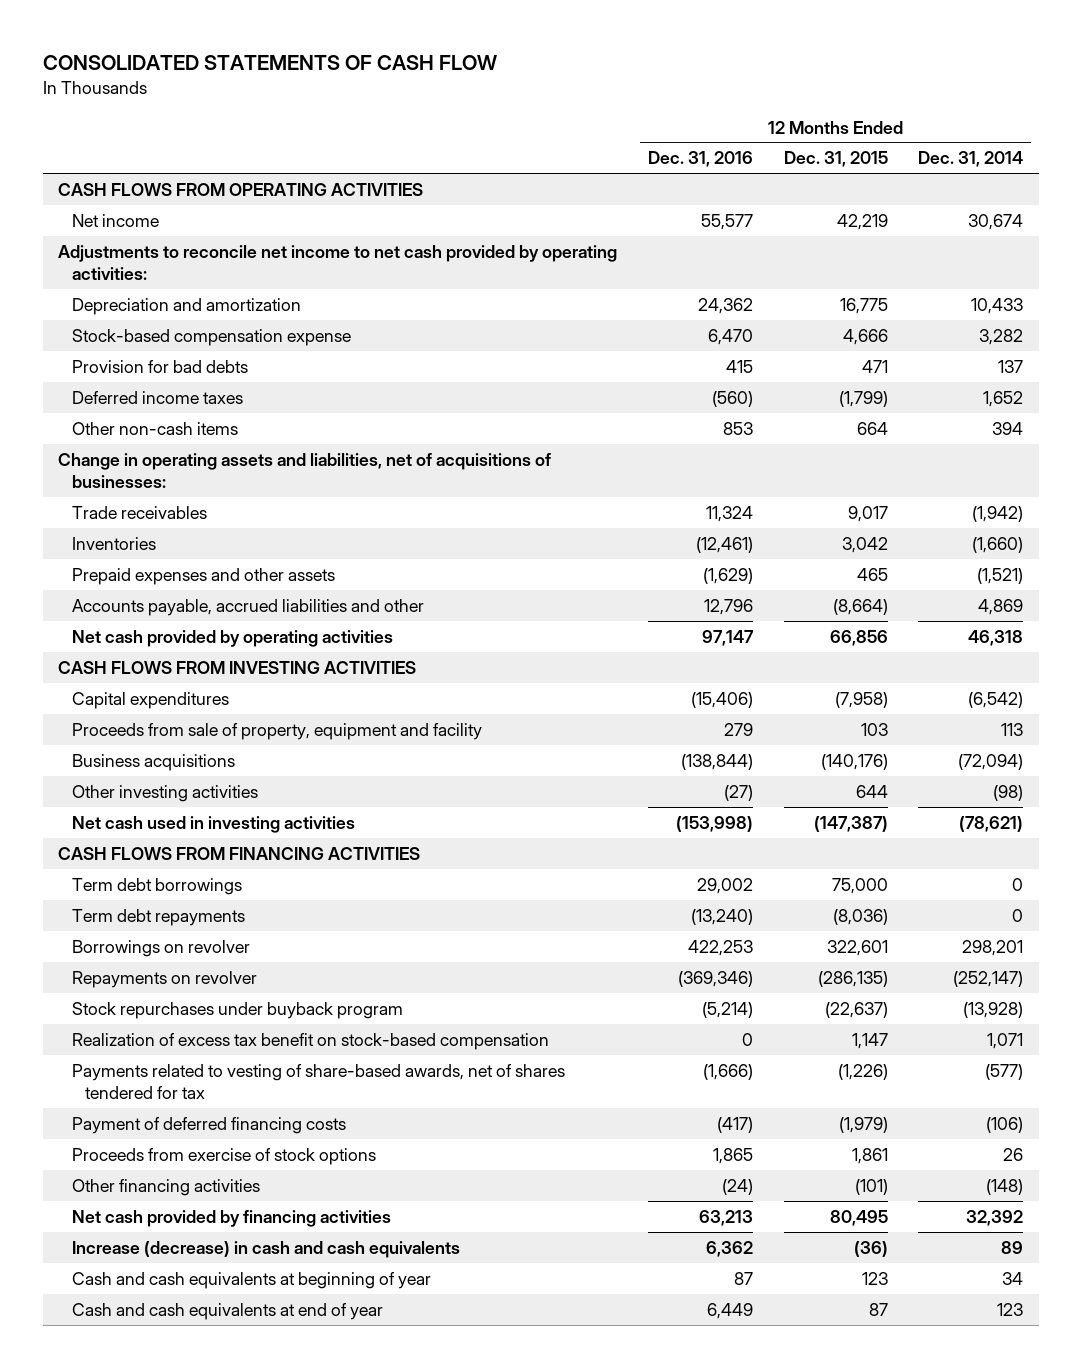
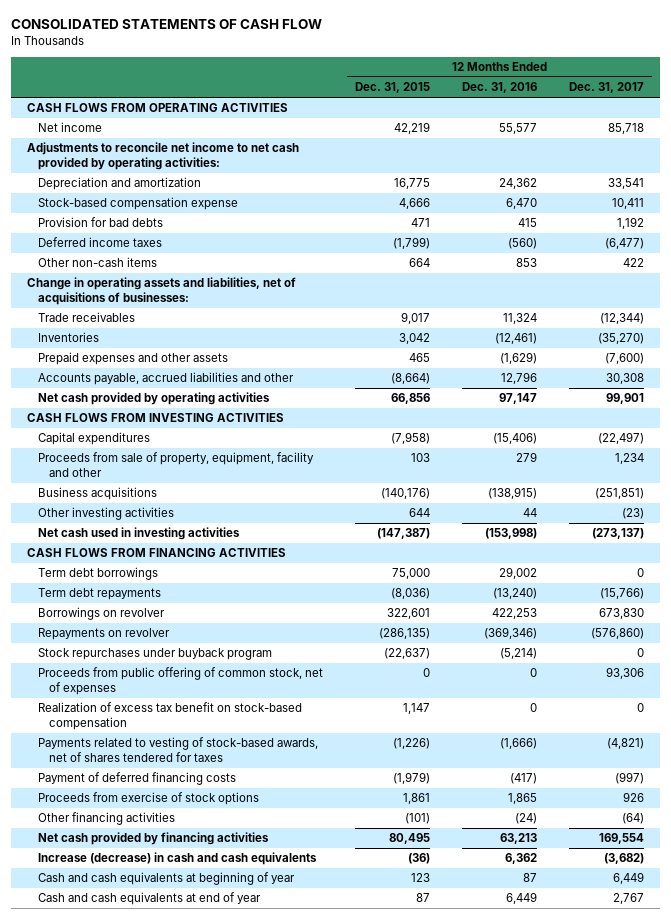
[918,151,1024,168] Dec. 31, 2014 -> none
none -> [569,82,645,94] Dec. 31, 2017
[71,722,482,740] Proceeds from sale of property, equipment and facility -> [38,452,315,478] Proceeds from sale of property, equipment, facility and other
[680,753,753,770] (138,844) -> [488,487,538,500] (138,915)
[723,784,753,801] (27) -> [523,508,538,518] 44
none -> [38,667,324,696] Proceeds from public offering of common stock, net of expenses
[71,1063,565,1099] Payments related to vesting of share-based awards, net of shares tendered for tax -> [38,737,319,763] Payments related to vesting of stock-based awards, net of shares tendered for taxes

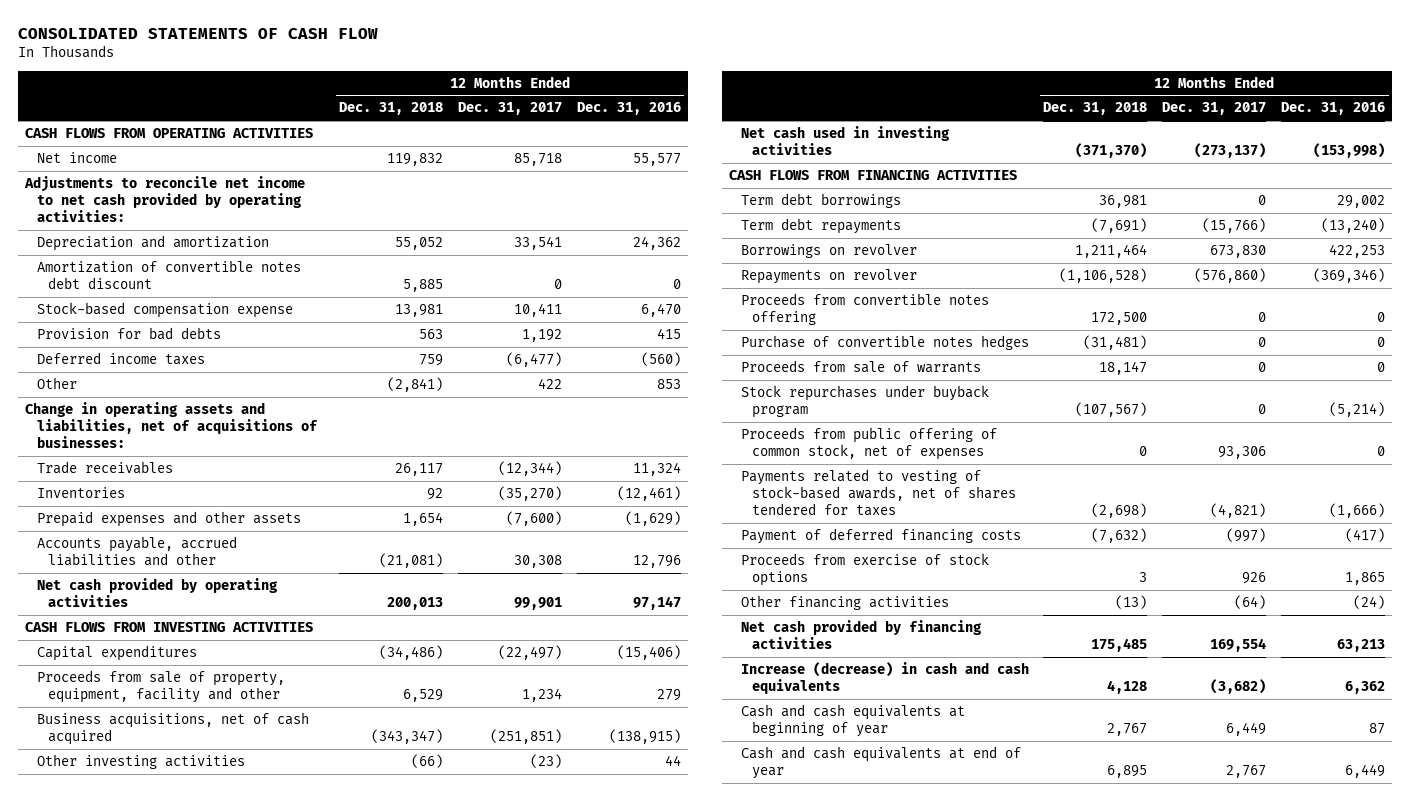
[355,82,431,94] Dec. 31, 2015 -> none
none -> [339,102,444,116] Dec. 31, 2018
none -> [36,260,301,290] Amortization of convertible notes debt discount
[38,257,158,268] Other non-cash items -> [36,377,77,390] Other
[38,487,158,501] Business acquisitions -> [36,712,309,746] Business acquisitions, net of cash acquired
none -> [740,293,989,326] Proceeds from convertible notes offering
none -> [740,335,1029,351] Purchase of convertible notes hedges
none -> [740,360,981,374] Proceeds from sale of warrants
[38,702,303,731] Realization of excess tax benefit on stock-based compensation -> none

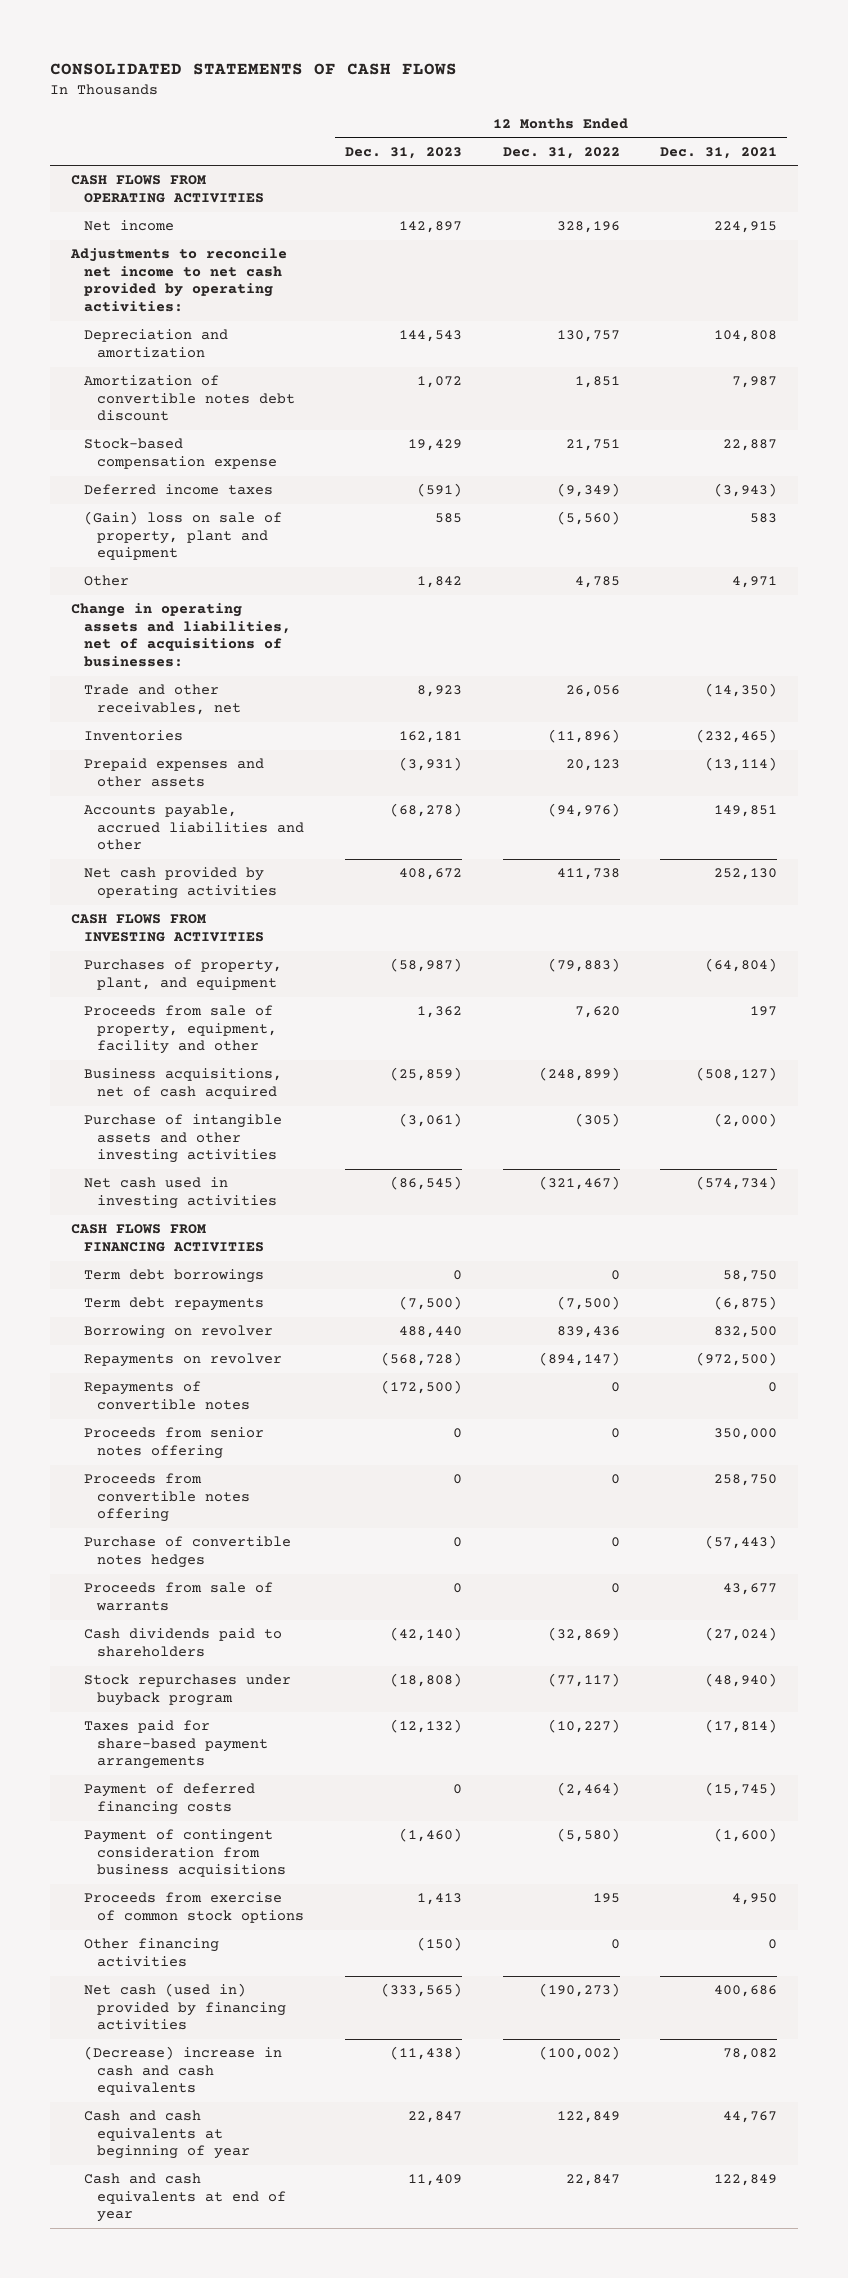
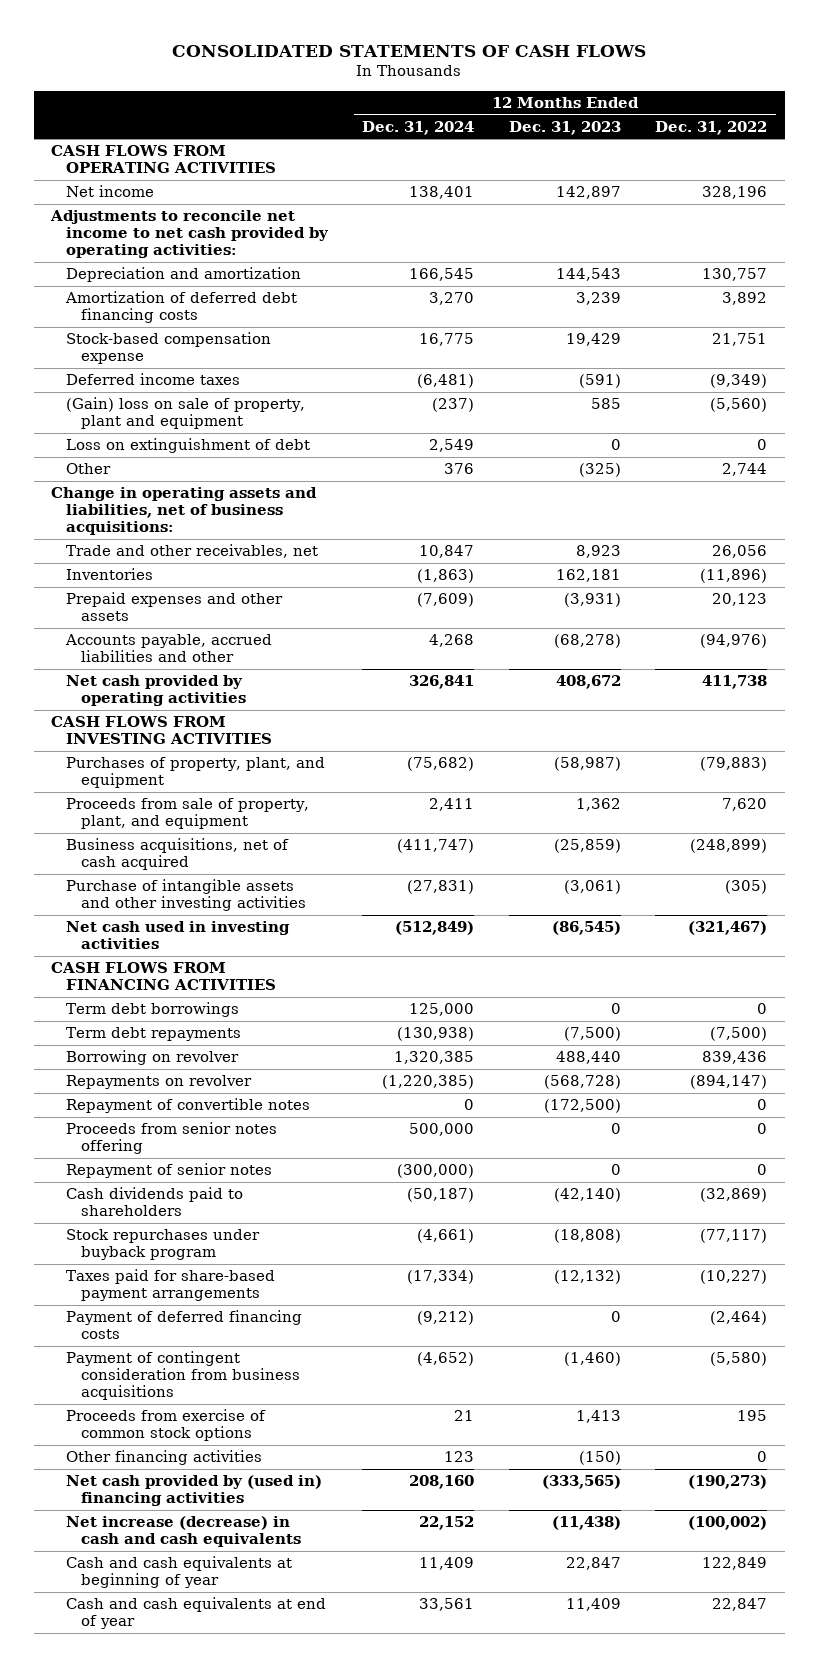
[660,146,778,159] Dec. 31, 2021 -> none
none -> [362,120,475,135] Dec. 31, 2024
[83,375,296,422] Amortization of convertible notes debt discount -> [64,291,297,324] Amortization of deferred debt financing costs
[416,376,462,389] 1,072 -> [575,292,621,306] 3,239
[574,376,620,389] 1,851 -> [722,292,768,306] 3,892
none -> [65,438,310,454] Loss on extinguishment of debt
[416,576,462,589] 1,842 -> [578,463,621,478] (325)
[574,576,620,589] 4,785 -> [722,463,768,477] 2,744
[70,603,291,668] Change in operating assets and liabilities, net of acquisitions of businesses: -> [51,487,318,535] Change in operating assets and liabilities, net of business acquisitions:
[83,1005,278,1055] Proceeds from sale of property, equipment, facility and other -> [65,798,309,830] Proceeds from sale of property, plant, and equipment
[83,1381,251,1410] Repayments of convertible notes -> [65,1098,310,1114] Repayment of convertible notes
[83,1473,251,1523] Proceeds from convertible notes offering -> none
[83,1536,291,1568] Purchase of convertible notes hedges -> none
[83,1582,273,1611] Proceeds from sale of warrants -> none
none -> [65,1163,272,1179] Repayment of senior notes
[83,1983,287,2031] Net cash (used in) provided by financing activities -> [65,1475,322,1507] Net cash provided by (used in) financing activities
[83,2046,282,2096] (Decrease) increase in cash and cash equivalents -> [65,1516,301,1548] Net increase (decrease) in cash and cash equivalents

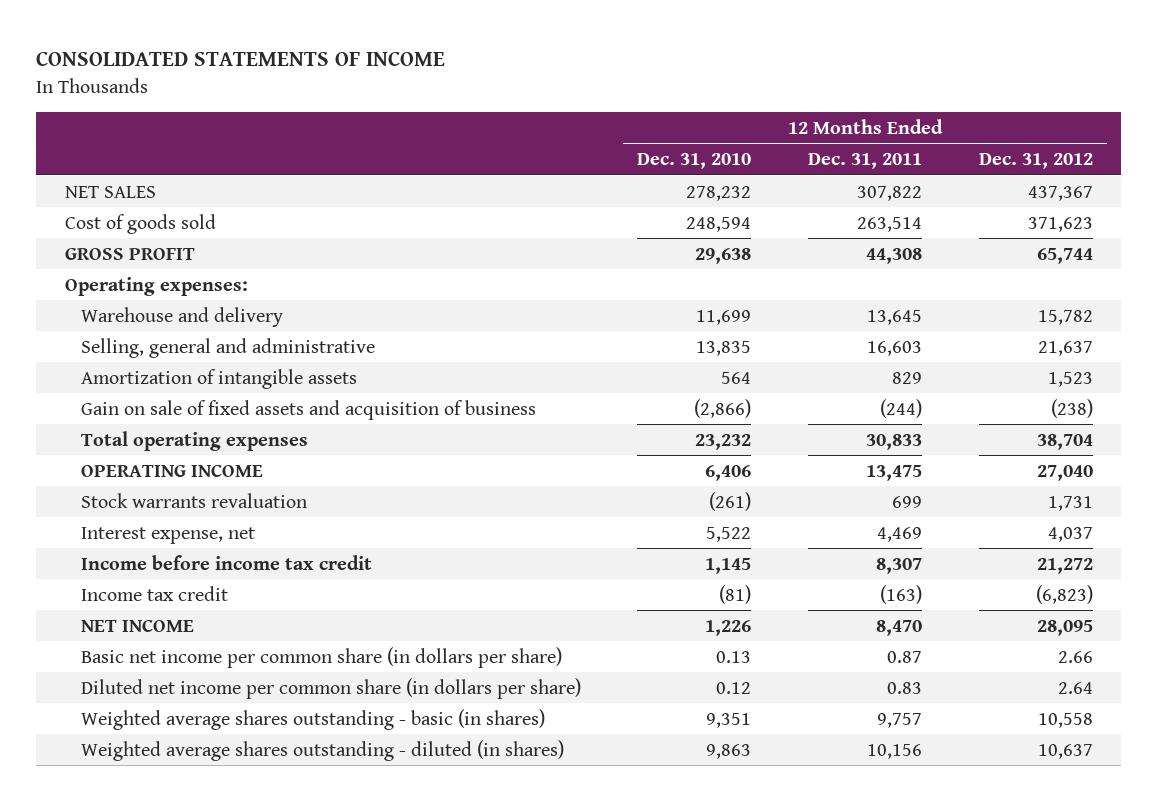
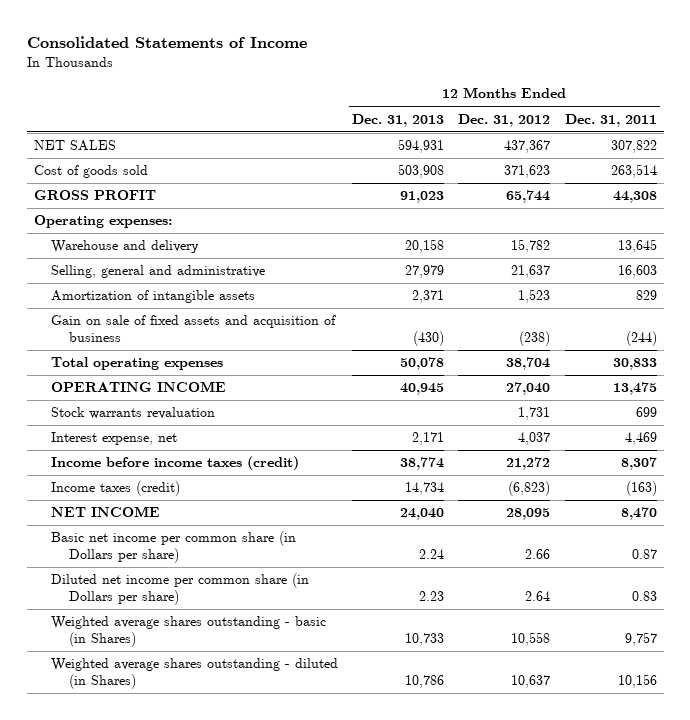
[36,51,446,67] CONSOLIDATED STATEMENTS OF INCOME -> [26,36,307,49] Consolidated Statements of Income
[637,152,752,169] Dec. 31, 2010 -> none
none -> [352,113,445,127] Dec. 31, 2013
[80,554,372,570] Income before income tax credit -> [51,456,300,471] Income before income taxes (credit)
[80,585,228,601] Income tax credit -> [51,481,181,497] Income taxes (credit)
[80,646,562,668] Basic net income per common share (in dollars per share) -> [51,531,297,564] Basic net income per common share (in Dollars per share)
[80,677,581,699] Diluted net income per common share (in dollars per share) -> [51,573,310,606] Diluted net income per common share (in Dollars per share)
[80,708,545,730] Weighted average shares outstanding - basic (in shares) -> [51,616,327,648] Weighted average shares outstanding - basic (in Shares)
[80,739,564,761] Weighted average shares outstanding - diluted (in shares) -> [51,658,339,690] Weighted average shares outstanding - diluted (in Shares)

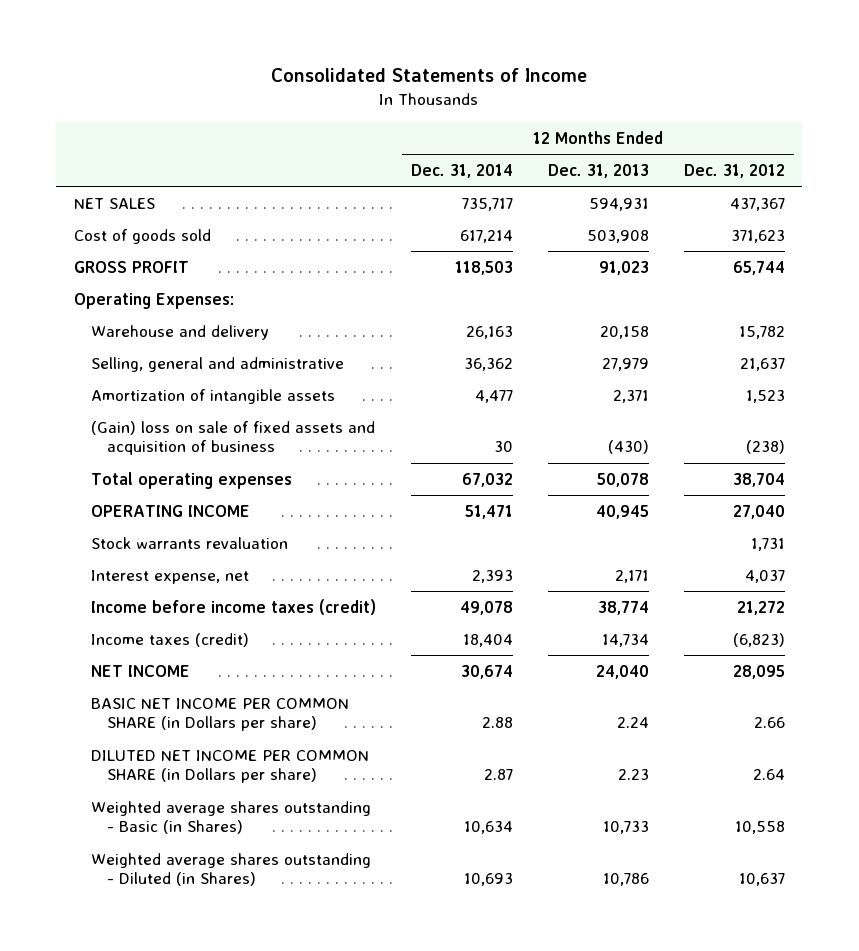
[564,113,657,127] Dec. 31, 2011 -> none
none -> [410,163,513,178] Dec. 31, 2014
[33,215,172,229] Operating expenses: -> [73,292,234,309] Operating Expenses:
[51,315,337,343] Gain on sale of fixed assets and acquisition of business -> [90,420,375,456] (Gain) loss on sale of fixed assets and acquisition of business
[51,531,297,564] Basic net income per common share (in Dollars per share) -> [90,697,349,732] BASIC NET INCOME PER COMMON SHARE (in Dollars per share)
[51,573,310,606] Diluted net income per common share (in Dollars per share) -> [90,749,369,784] DILUTED NET INCOME PER COMMON SHARE (in Dollars per share)
[51,616,327,648] Weighted average shares outstanding - basic (in Shares) -> [90,800,371,835] Weighted average shares outstanding - Basic (in Shares)
[51,658,339,690] Weighted average shares outstanding - diluted (in Shares) -> [90,852,371,887] Weighted average shares outstanding - Diluted (in Shares)

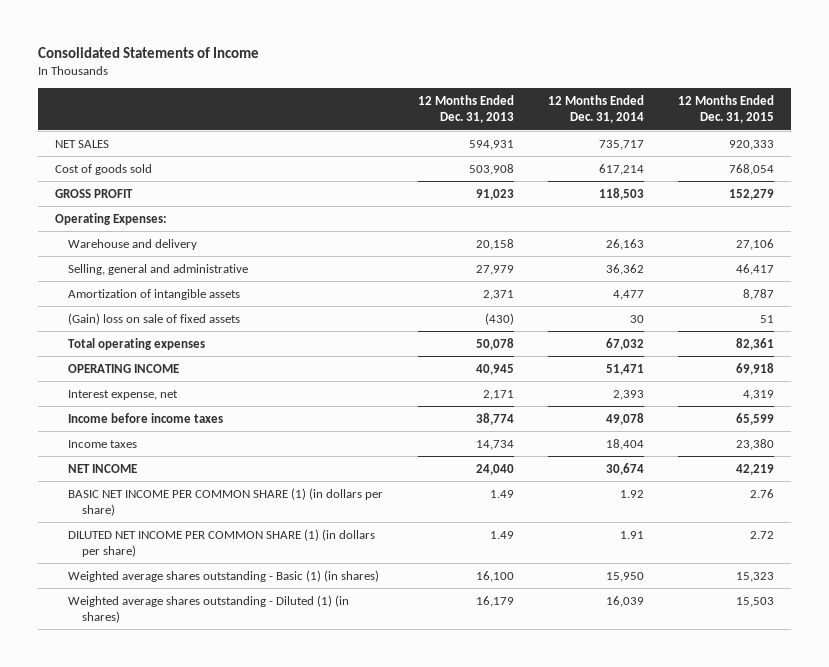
[683,163,785,178] Dec. 31, 2012 -> none
none -> [677,95,774,124] 12 Months Ended Dec. 31, 2015
[90,420,375,456] (Gain) loss on sale of fixed assets and acquisition of business -> [68,312,241,325] (Gain) loss on sale of fixed assets
[90,536,288,549] Stock warrants revaluation -> none
[90,598,376,615] Income before income taxes (credit) -> [68,412,224,423] Income before income taxes
[90,632,249,647] Income taxes (credit) -> [68,439,138,448] Income taxes
[90,697,349,732] BASIC NET INCOME PER COMMON SHARE (in Dollars per share) -> [68,487,384,516] BASIC NET INCOME PER COMMON SHARE (1) (in dollars per share)
[481,717,513,729] 2.88 -> [619,489,644,498] 1.92
[616,717,649,729] 2.24 -> [489,489,514,498] 1.49
[90,749,369,784] DILUTED NET INCOME PER COMMON SHARE (in Dollars per share) -> [68,528,376,557] DILUTED NET INCOME PER COMMON SHARE (1) (in dollars per share)
[483,769,513,781] 2.87 -> [619,530,644,539] 1.91
[617,769,649,781] 2.23 -> [489,530,514,539] 1.49
[90,800,371,835] Weighted average shares outstanding - Basic (in Shares) -> [68,569,380,582] Weighted average shares outstanding - Basic (1) (in shares)
[463,821,513,835] 10,634 -> [605,571,644,582] 15,950
[602,821,649,835] 10,733 -> [475,570,514,582] 16,100
[90,852,371,887] Weighted average shares outstanding - Diluted (in Shares) -> [68,594,350,623] Weighted average shares outstanding - Diluted (1) (in shares)
[463,873,513,887] 10,693 -> [605,595,644,607] 16,039
[602,873,649,887] 10,786 -> [475,595,514,607] 16,179

